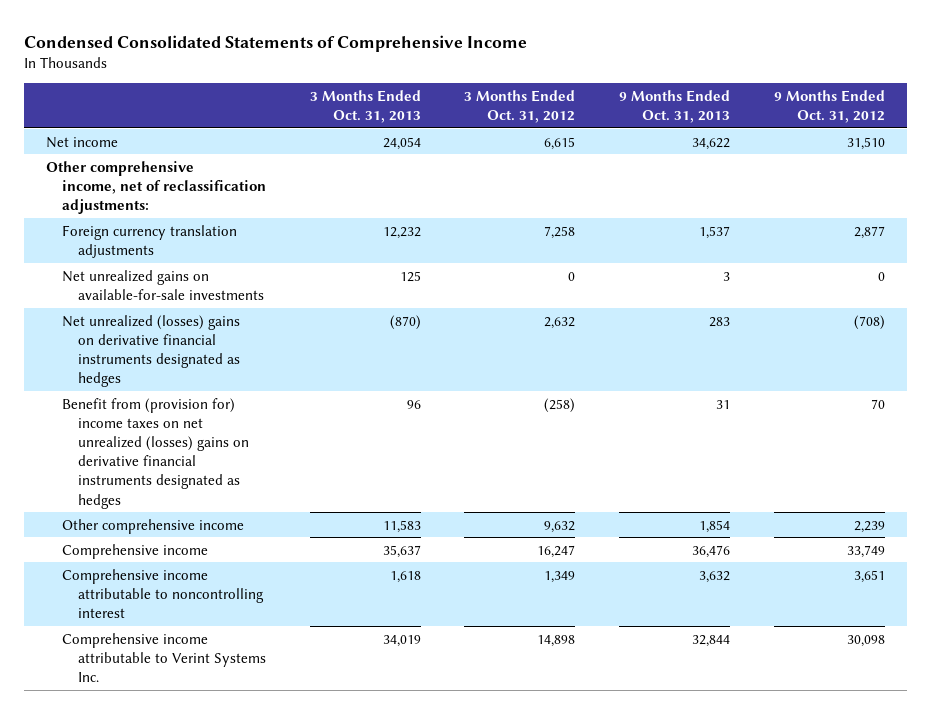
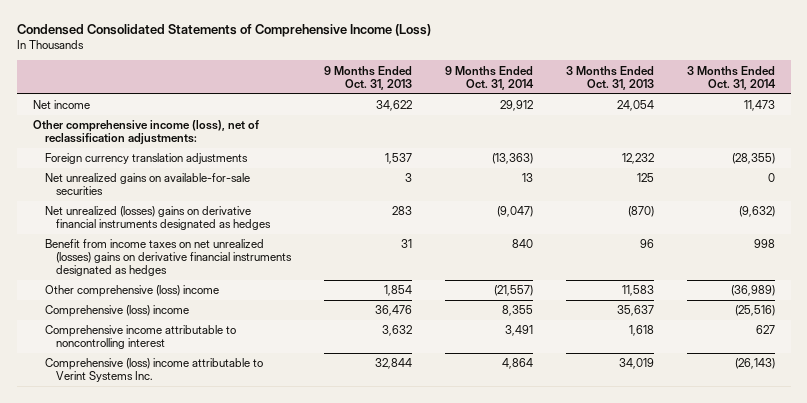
[24,34,528,52] Condensed Consolidated Statements of Comprehensive Income -> [16,24,431,38] Condensed Consolidated Statements of Comprehensive Income (Loss)
[464,89,576,124] 3 Months Ended Oct. 31, 2012 -> none
[774,89,886,124] 9 Months Ended Oct. 31, 2012 -> none
none -> [444,65,534,90] 9 Months Ended Oct. 31, 2014
none -> [686,65,776,90] 3 Months Ended Oct. 31, 2014
[46,160,266,214] Other comprehensive income, net of reclassification adjustments: -> [32,120,259,146] Other comprehensive income (loss), net of reclassification adjustments:
[61,269,264,300] Net unrealized gains on available-for-sale investments -> [44,173,250,196] Net unrealized gains on available-for-sale securities
[61,397,249,509] Benefit from (provision for) income taxes on net unrealized (losses) gains on derivative financial instruments designated as hedges -> [44,239,293,277] Benefit from income taxes on net unrealized (losses) gains on derivative financial instruments designated as hedges
[61,518,244,534] Other comprehensive income -> [44,285,219,298] Other comprehensive (loss) income
[61,543,208,559] Comprehensive income -> [44,305,189,318] Comprehensive (loss) income
[61,632,266,682] Comprehensive income attributable to Verint Systems Inc. -> [44,358,263,383] Comprehensive (loss) income attributable to Verint Systems Inc.

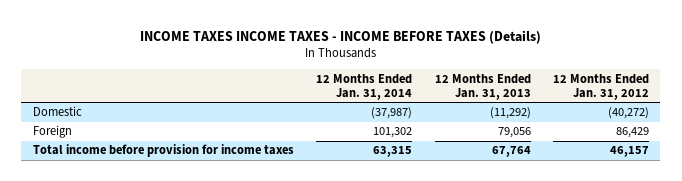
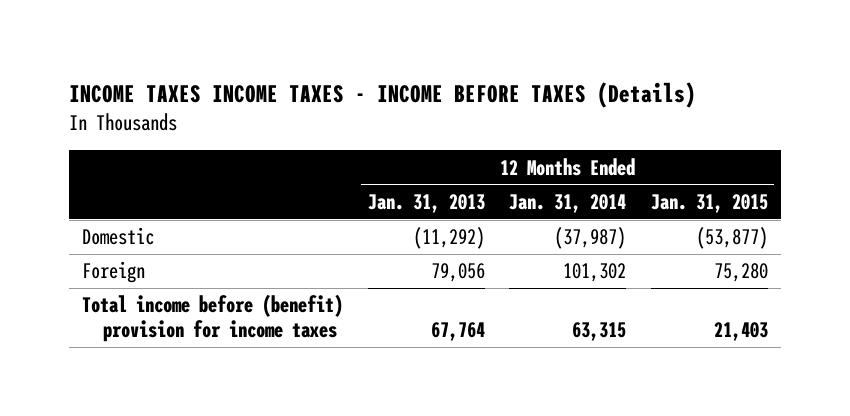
[553,73,650,101] 12 Months Ended Jan. 31, 2012 -> none
none -> [651,194,769,214] Jan. 31, 2015
[32,144,294,158] Total income before provision for income taxes -> [81,294,343,343] Total income before (benefit) provision for income taxes

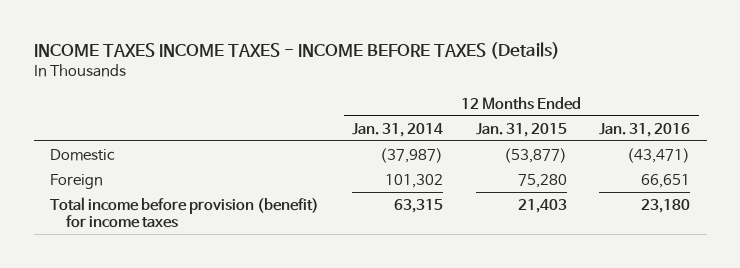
[367,194,485,214] Jan. 31, 2013 -> none
none -> [599,122,691,137] Jan. 31, 2016
[81,294,343,343] Total income before (benefit) provision for income taxes -> [49,196,319,229] Total income before provision (benefit) for income taxes

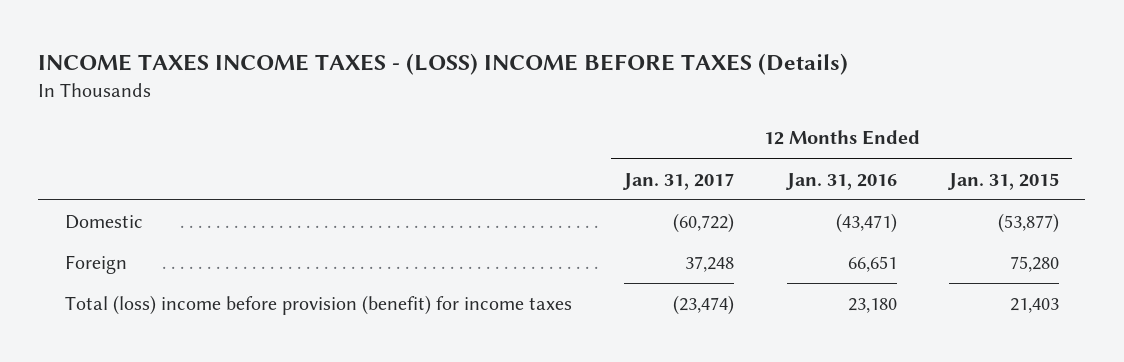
[33,42,560,60] INCOME TAXES INCOME TAXES - INCOME BEFORE TAXES (Details) -> [38,52,849,75] INCOME TAXES INCOME TAXES - (LOSS) INCOME BEFORE TAXES (Details)
[351,122,443,137] Jan. 31, 2014 -> none
none -> [622,172,735,190] Jan. 31, 2017
[49,196,319,229] Total income before provision (benefit) for income taxes -> [64,295,572,316] Total (loss) income before provision (benefit) for income taxes

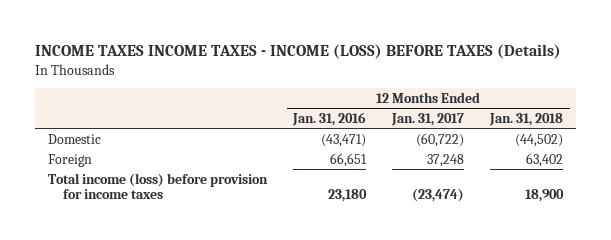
[38,52,849,75] INCOME TAXES INCOME TAXES - (LOSS) INCOME BEFORE TAXES (Details) -> [35,44,562,60] INCOME TAXES INCOME TAXES - INCOME (LOSS) BEFORE TAXES (Details)
[947,172,1060,190] Jan. 31, 2015 -> none
none -> [489,112,564,126] Jan. 31, 2018
[64,295,572,316] Total (loss) income before provision (benefit) for income taxes -> [48,172,269,200] Total income (loss) before provision for income taxes

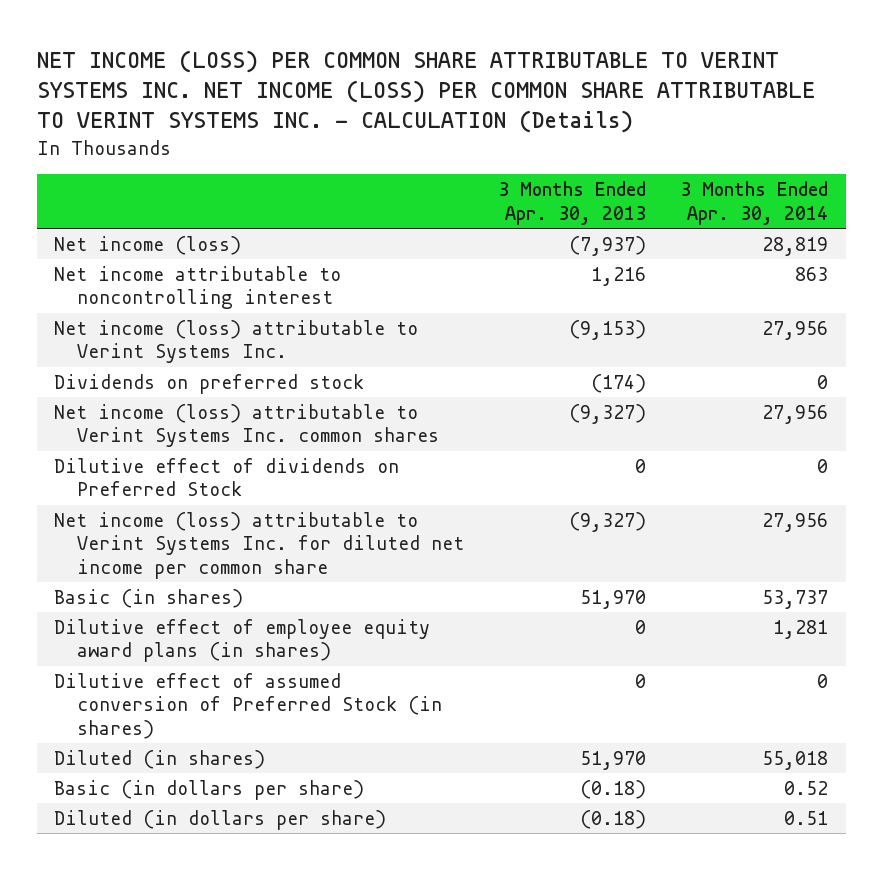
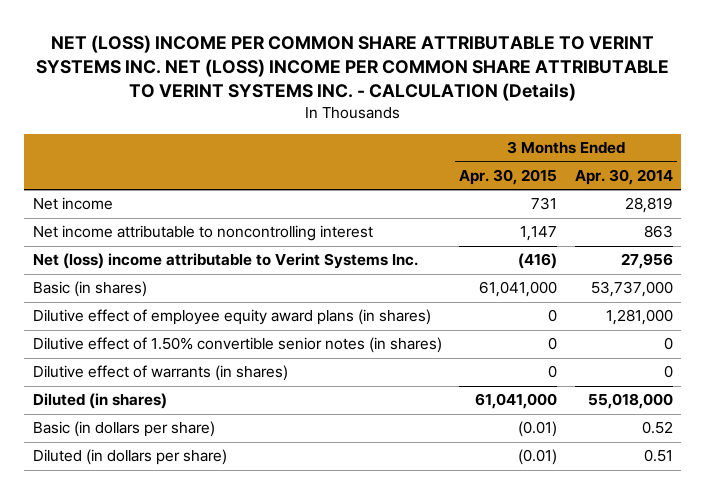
[37,49,816,134] NET INCOME (LOSS) PER COMMON SHARE ATTRIBUTABLE TO VERINT SYSTEMS INC. NET INCOME (LOSS) PER COMMON SHARE ATTRIBUTABLE TO VERINT SYSTEMS INC. - CALCULATION (Details) -> [35,34,669,102] NET (LOSS) INCOME PER COMMON SHARE ATTRIBUTABLE TO VERINT SYSTEMS INC. NET (LOSS) INCOME PER COMMON SHARE ATTRIBUTABLE TO VERINT SYSTEMS INC. - CALCULATION (Details)
[498,181,647,225] 3 Months Ended Apr. 30, 2013 -> none
none -> [459,169,558,186] Apr. 30, 2015
[54,235,242,255] Net income (loss) -> [32,197,113,211] Net income
[54,373,365,394] Dividends on preferred stock -> none
[54,403,439,448] Net income (loss) attributable to Verint Systems Inc. common shares -> none
[54,457,400,497] Dilutive effect of dividends on Preferred Stock -> none
[54,511,464,579] Net income (loss) attributable to Verint Systems Inc. for diluted net income per common share -> none
[54,319,419,364] Net income (loss) attributable to Verint Systems Inc. -> [32,253,418,270] Net (loss) income attributable to Verint Systems Inc.
[762,589,829,609] 53,737 -> [590,281,673,298] 53,737,000
[773,619,829,639] 1,281 -> [605,309,673,326] 1,281,000
none -> [32,337,442,354] Dilutive effect of 1.50% convertible senior notes (in shares)
[54,672,442,739] Dilutive effect of assumed conversion of Preferred Stock (in shares) -> [32,365,288,382] Dilutive effect of warrants (in shares)
[762,750,829,770] 55,018 -> [587,393,673,410] 55,018,000

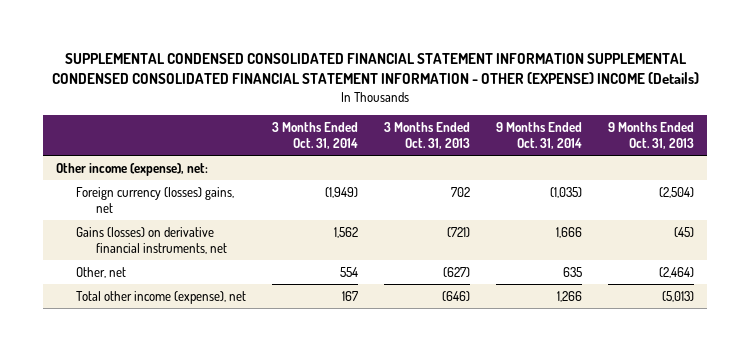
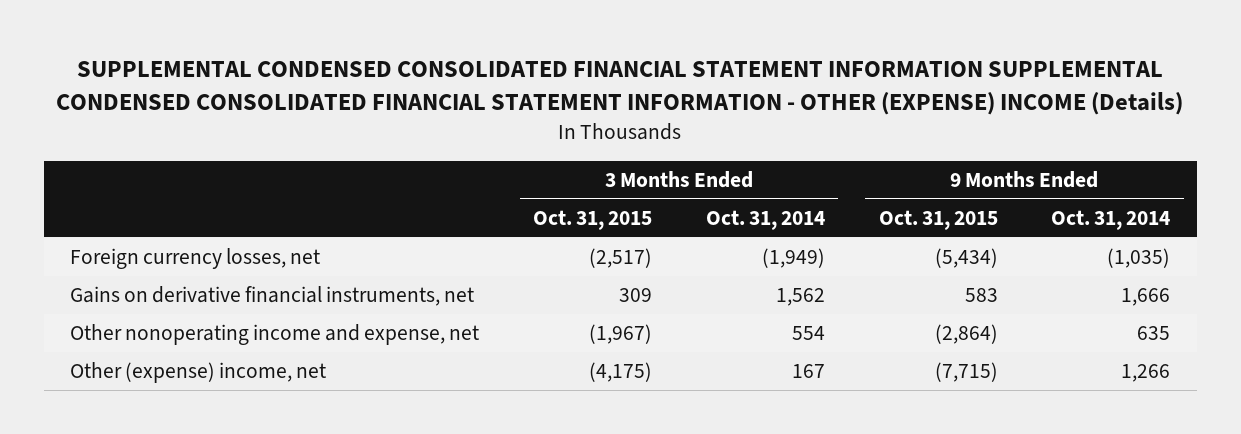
[383,122,470,150] 3 Months Ended Oct. 31, 2013 -> none
[607,122,694,150] 9 Months Ended Oct. 31, 2013 -> none
none -> [533,209,653,230] Oct. 31, 2015
none -> [878,209,998,230] Oct. 31, 2015
[56,162,209,176] Other income (expense), net: -> none
[75,186,234,213] Foreign currency (losses) gains, net -> [70,248,321,270] Foreign currency losses, net
[75,226,227,254] Gains (losses) on derivative financial instruments, net -> [70,286,475,307] Gains on derivative financial instruments, net
[75,266,126,278] Other, net -> [70,324,480,346] Other nonoperating income and expense, net
[75,290,246,304] Total other income (expense), net -> [70,362,327,384] Other (expense) income, net

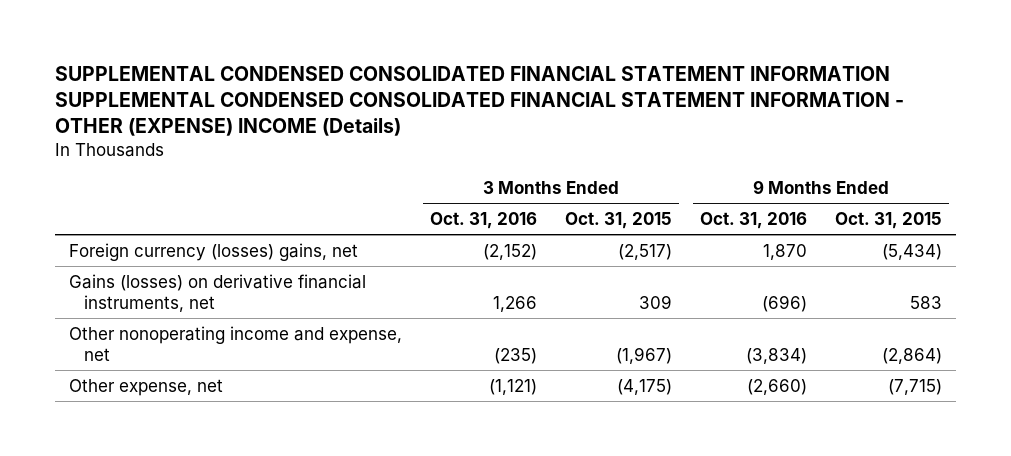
[705,209,825,230] Oct. 31, 2014 -> none
[1051,209,1171,230] Oct. 31, 2014 -> none
none -> [430,212,538,230] Oct. 31, 2016
none -> [700,212,808,230] Oct. 31, 2016
[70,248,321,270] Foreign currency losses, net -> [68,242,358,261] Foreign currency (losses) gains, net
[70,286,475,307] Gains on derivative financial instruments, net -> [68,273,366,312] Gains (losses) on derivative financial instruments, net
[70,362,327,384] Other (expense) income, net -> [68,378,223,396] Other expense, net

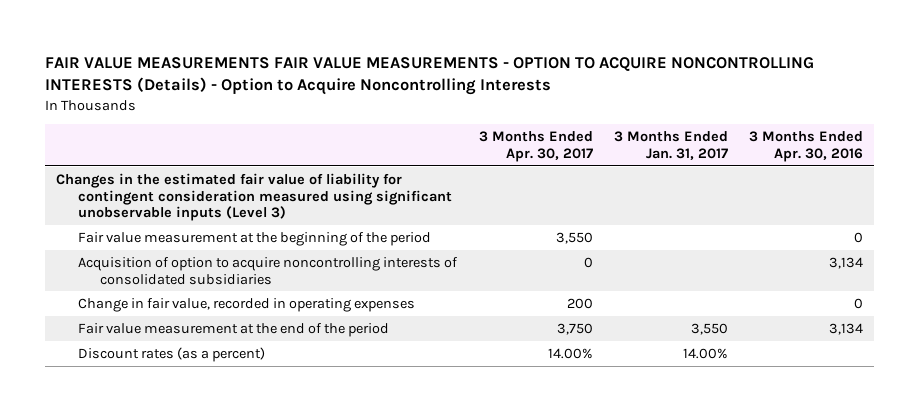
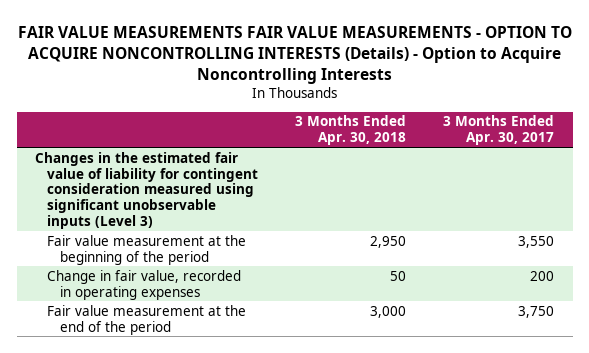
[613,131,728,160] 3 Months Ended Jan. 31, 2017 -> none
[749,131,864,162] 3 Months Ended Apr. 30, 2016 -> none
none -> [295,115,407,146] 3 Months Ended Apr. 30, 2018
[78,256,459,285] Acquisition of option to acquire noncontrolling interests of consolidated subsidiaries -> none
[78,346,266,362] Discount rates (as a percent) -> none

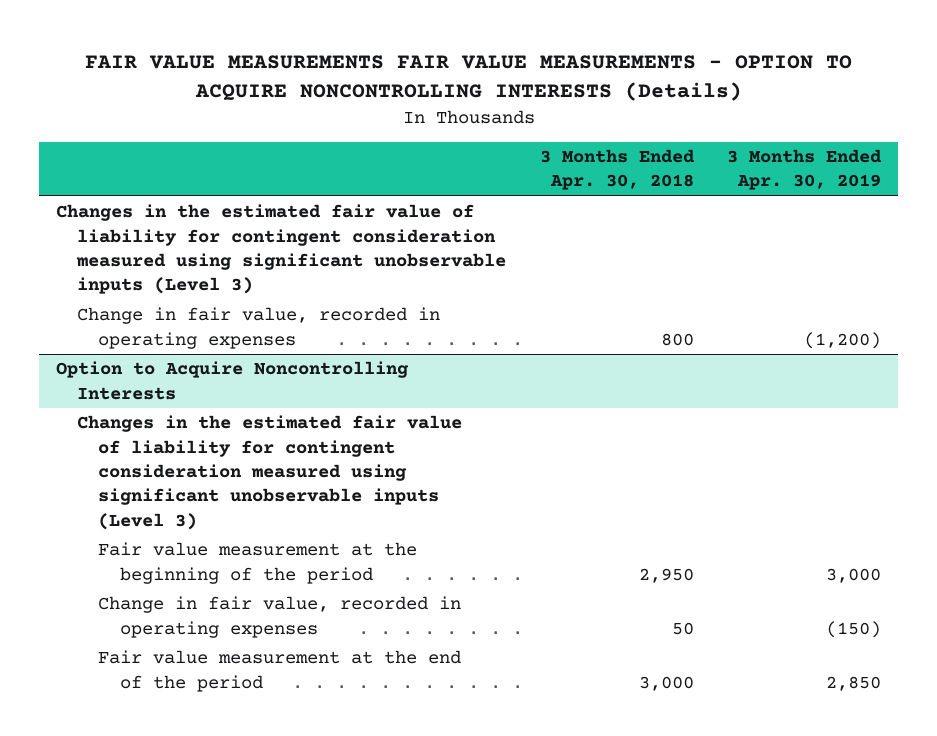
[17,25,572,84] FAIR VALUE MEASUREMENTS FAIR VALUE MEASUREMENTS - OPTION TO ACQUIRE NONCONTROLLING INTERESTS (Details) - Option to Acquire Noncontrolling Interests -> [84,55,852,102] FAIR VALUE MEASUREMENTS FAIR VALUE MEASUREMENTS - OPTION TO ACQUIRE NONCONTROLLING INTERESTS (Details)
[443,115,555,146] 3 Months Ended Apr. 30, 2017 -> none
none -> [727,148,883,191] 3 Months Ended Apr. 30, 2019
none -> [77,307,441,349] Change in fair value, recorded in operating expenses
none -> [55,361,409,400] Option to Acquire Noncontrolling Interests
none -> [77,415,463,530] Changes in the estimated fair value of liability for contingent consideration measured using significant unobservable inputs (Level 3)

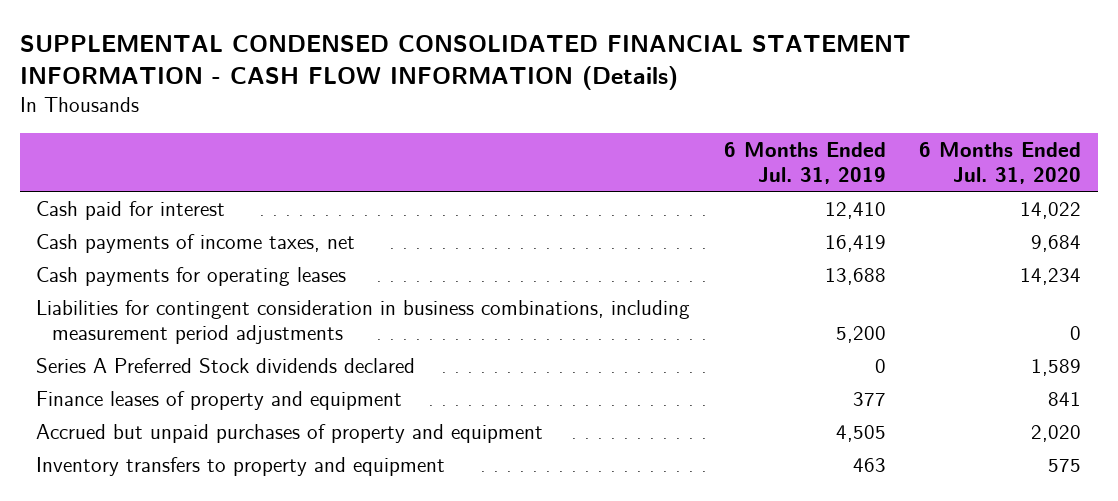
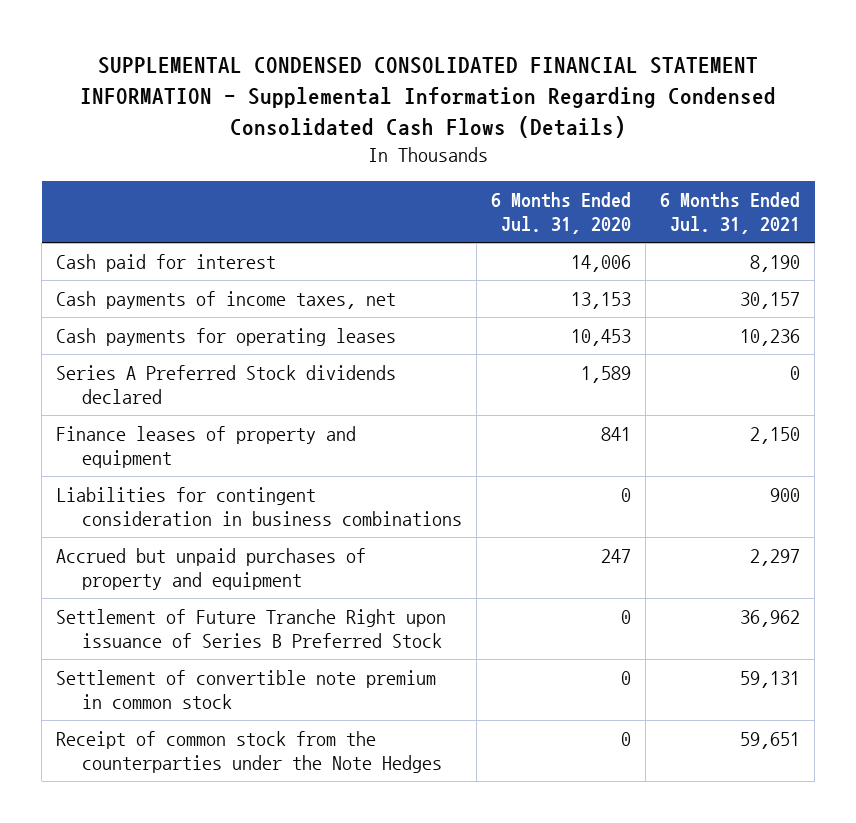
[19,34,911,91] SUPPLEMENTAL CONDENSED CONSOLIDATED FINANCIAL STATEMENT INFORMATION - CASH FLOW INFORMATION (Details) -> [80,57,777,139] SUPPLEMENTAL CONDENSED CONSOLIDATED FINANCIAL STATEMENT INFORMATION - Supplemental Information Regarding Condensed Consolidated Cash Flows (Details)
[723,141,886,185] 6 Months Ended Jul. 31, 2019 -> none
none -> [660,192,801,235] 6 Months Ended Jul. 31, 2021
[36,299,691,345] Liabilities for contingent consideration in business combinations, including measurement period adjustments -> none
[1020,201,1082,219] 14,022 -> [570,254,631,272] 14,006
[1031,234,1082,252] 9,684 -> [570,291,631,309] 13,153
[1020,267,1082,285] 14,234 -> [570,328,631,346] 10,453
[36,456,446,476] Inventory transfers to property and equipment -> none
none -> [56,486,462,526] Liabilities for contingent consideration in business combinations
[1031,424,1082,442] 2,020 -> [600,548,631,563] 247
none -> [56,608,447,648] Settlement of Future Tranche Right upon issuance of Series B Preferred Stock
none -> [56,669,437,709] Settlement of convertible note premium in common stock
none -> [56,730,442,773] Receipt of common stock from the counterparties under the Note Hedges

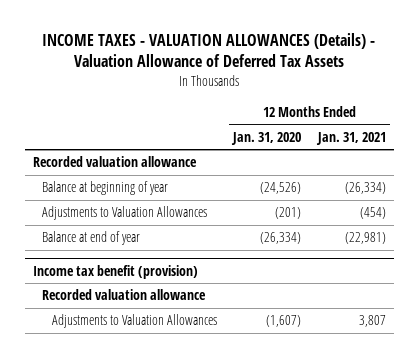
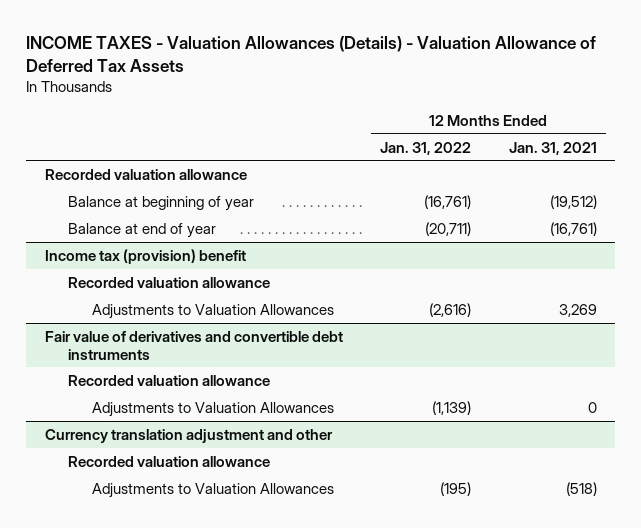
[42,32,376,68] INCOME TAXES - VALUATION ALLOWANCES (Details) - Valuation Allowance of Deferred Tax Assets -> [26,36,597,73] INCOME TAXES - Valuation Allowances (Details) - Valuation Allowance of Deferred Tax Assets
[231,131,302,145] Jan. 31, 2020 -> none
none -> [380,141,472,155] Jan. 31, 2022
[42,206,208,221] Adjustments to Valuation Allowances -> none
[344,182,386,195] (26,334) -> [549,194,597,209] (19,512)
[344,232,386,245] (22,981) -> [549,221,597,236] (16,761)
[32,264,198,279] Income tax benefit (provision) -> [44,248,246,264] Income tax (provision) benefit
[358,315,386,328] 3,807 -> [558,303,597,317] 3,269
none -> [44,330,343,360] Fair value of derivatives and convertible debt instruments
none -> [68,374,271,386] Recorded valuation allowance
none -> [91,401,334,417] Adjustments to Valuation Allowances
none -> [44,428,333,443] Currency translation adjustment and other
none -> [68,455,271,467] Recorded valuation allowance
none -> [91,482,334,498] Adjustments to Valuation Allowances

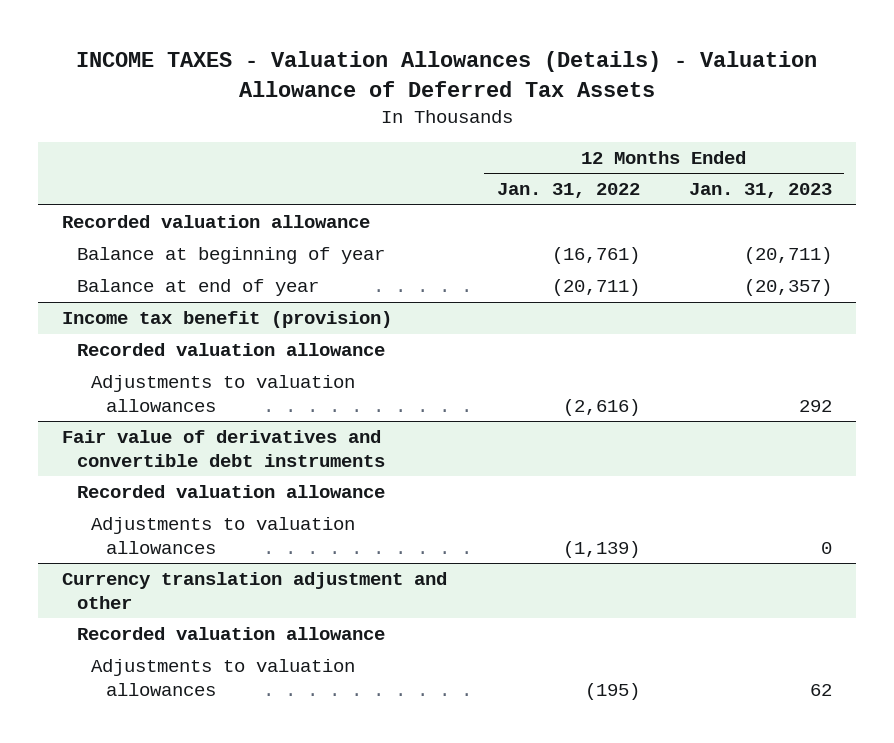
[508,141,597,155] Jan. 31, 2021 -> none
none -> [688,183,832,199] Jan. 31, 2023
[44,248,246,264] Income tax (provision) benefit -> [62,311,393,329] Income tax benefit (provision)
[91,303,334,319] Adjustments to Valuation Allowances -> [91,375,356,412] Adjustments to valuation allowances
[91,401,334,417] Adjustments to Valuation Allowances -> [91,517,356,554] Adjustments to valuation allowances
[91,482,334,498] Adjustments to Valuation Allowances -> [91,659,356,696] Adjustments to valuation allowances

